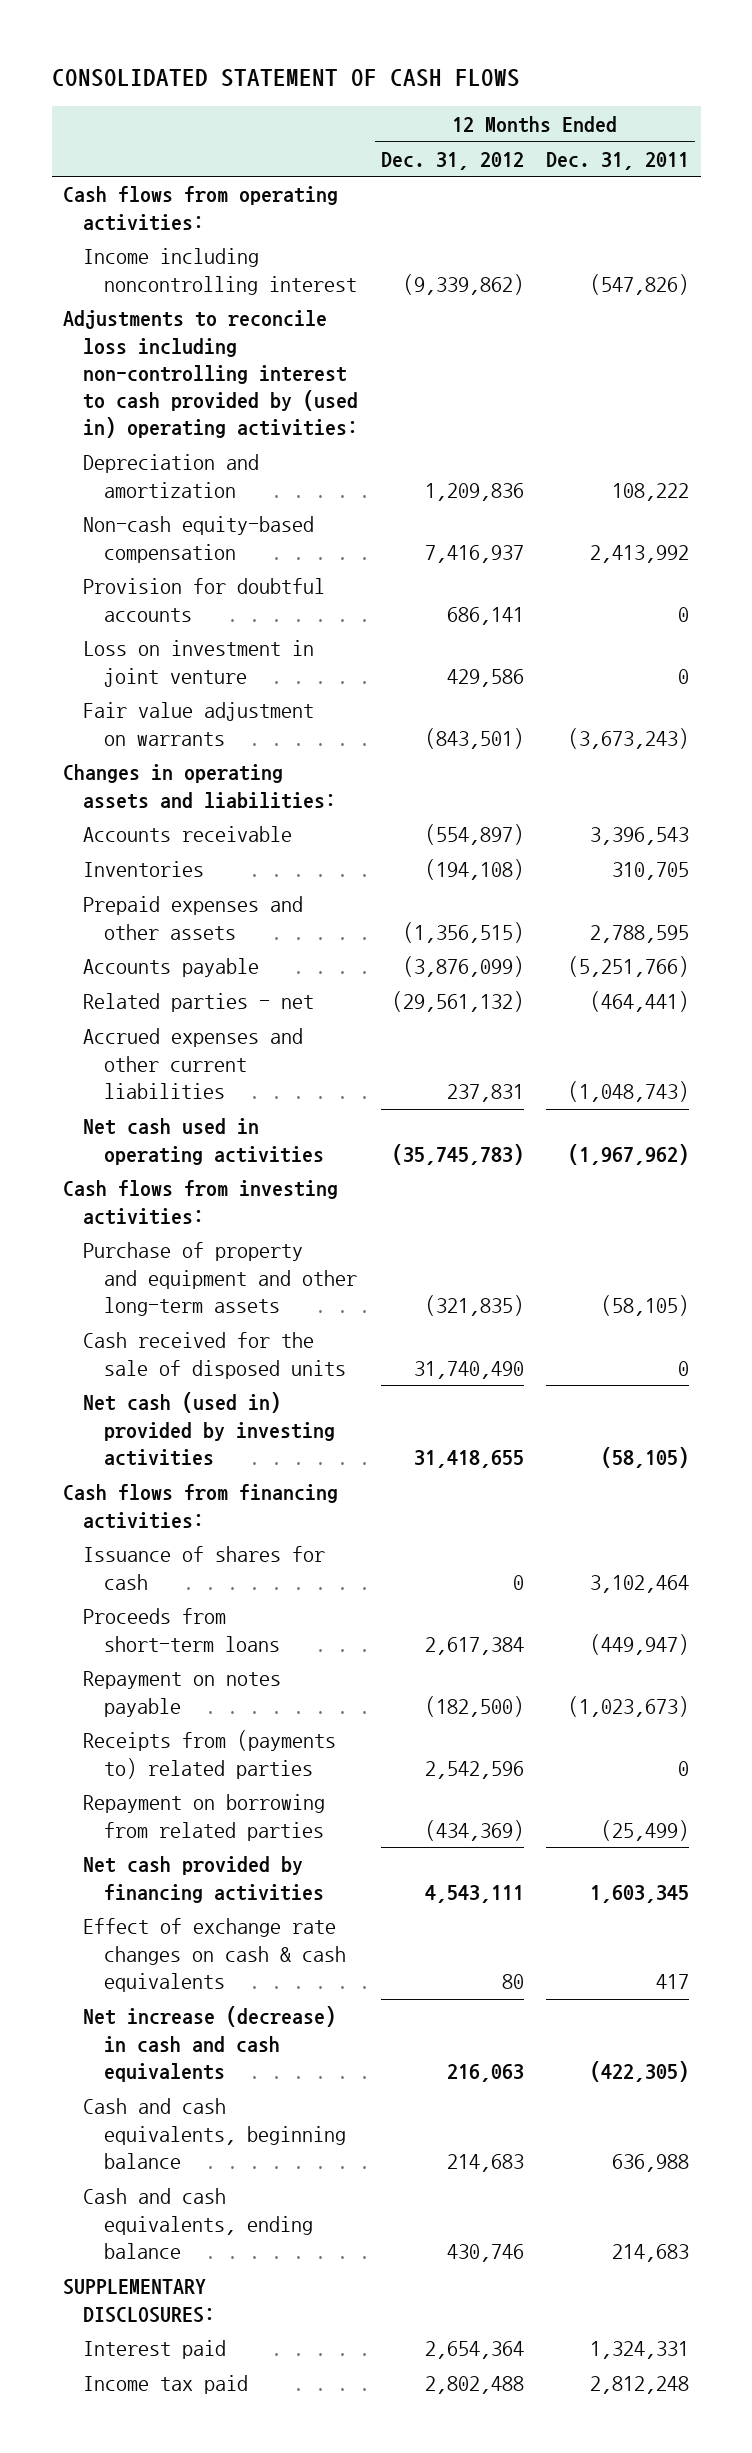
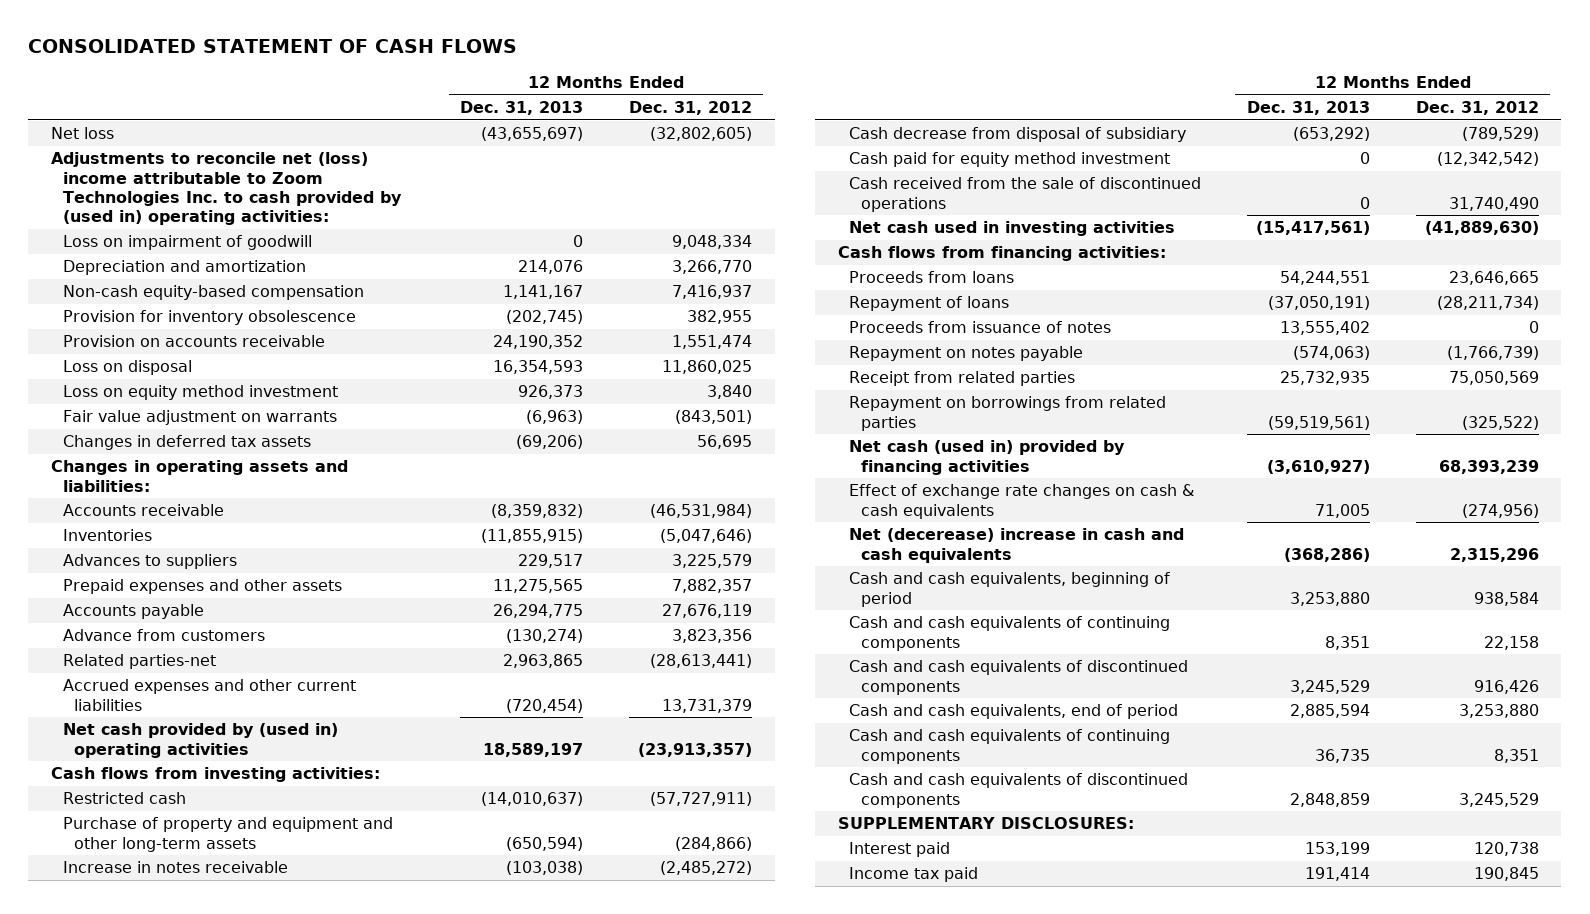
[546,151,690,170] Dec. 31, 2011 -> none
none -> [460,101,584,116] Dec. 31, 2013
[63,186,339,231] Cash flows from operating activities: -> none
[83,248,357,295] Income including noncontrolling interest -> none
none -> [51,127,115,140] Net loss
[63,310,359,439] Adjustments to reconcile loss including non-controlling interest to cash provided by (used in) operating activities: -> [51,152,402,226] Adjustments to reconcile net (loss) income attributable to Zoom Technologies Inc. to cash provided by (used in) operating activities:
none -> [62,235,312,251] Loss on impairment of goodwill
[424,482,524,501] 1,209,836 -> [671,260,752,275] 3,266,770
none -> [62,310,356,326] Provision for inventory obsolescence
[83,578,326,622] Provision for doubtful accounts -> [62,335,325,348] Provision on accounts receivable
[446,606,524,625] 686,141 -> [671,335,752,350] 1,551,474
none -> [62,360,192,376] Loss on disposal
[83,640,315,687] Loss on investment in joint venture -> [62,385,338,401] Loss on equity method investment
[446,668,524,687] 429,586 -> [706,385,752,400] 3,840
none -> [62,435,311,451] Changes in deferred tax assets
[424,824,524,846] (554,897) -> [649,504,752,519] (46,531,984)
[424,859,524,881] (194,108) -> [659,529,752,544] (5,047,646)
none -> [62,554,237,570] Advances to suppliers
[402,921,524,943] (1,356,515) -> [671,579,752,594] 7,882,357
[402,956,524,978] (3,876,099) -> [661,604,752,619] 27,676,119
none -> [62,629,265,642] Advance from customers
[83,993,315,1013] Related parties - net -> [62,654,216,670] Related parties-net
[391,991,524,1013] (29,561,132) -> [649,654,752,669] (28,613,441)
[446,1083,524,1102] 237,831 -> [661,698,752,713] 13,731,379
[83,1118,324,1165] Net cash used in operating activities -> [62,723,338,758] Net cash provided by (used in) operating activities
[391,1143,524,1165] (35,745,783) -> [637,742,752,757] (23,913,357)
none -> [62,792,186,805] Restricted cash
[424,1294,524,1316] (321,835) -> [674,836,752,851] (284,866)
none -> [62,861,288,874] Increase in notes receivable
none -> [849,127,1187,143] Cash decrease from disposal of subsidiary
none -> [849,152,1171,168] Cash paid for equity method investment
[83,1332,346,1379] Cash received for the sale of disposed units -> [849,177,1202,212] Cash received from the sale of discontinued operations
[83,1392,335,1466] Net cash (used in) provided by investing activities -> [849,221,1176,237] Net cash used in investing activities
[413,1449,524,1468] 31,418,655 -> [1424,221,1539,236] (41,889,630)
[83,1546,326,1590] Issuance of shares for cash -> none
[83,1608,280,1652] Proceeds from short-term loans -> [849,271,1015,284] Proceeds from loans
[424,1636,524,1655] 2,617,384 -> [1448,271,1539,286] 23,646,665
none -> [849,296,1010,312] Repayment of loans
none -> [849,321,1112,334] Proceeds from issuance of notes
[424,1695,524,1717] (182,500) -> [1446,346,1539,361] (1,766,739)
[83,1730,337,1779] Receipts from (payments to) related parties -> [849,371,1076,387] Receipt from related parties
[424,1760,524,1779] 2,542,596 -> [1448,371,1539,386] 75,050,569
[83,1794,326,1841] Repayment on borrowing from related parties -> [849,396,1167,431] Repayment on borrowings from related parties
[424,1819,524,1841] (434,369) -> [1461,415,1539,430] (325,522)
[83,1856,324,1903] Net cash provided by financing activities -> [849,440,1126,475] Net cash (used in) provided by financing activities
[424,1884,524,1903] 4,543,111 -> [1438,459,1539,474] 68,393,239
[501,1973,524,1989] 80 -> [1461,503,1539,518] (274,956)
[83,2006,337,2082] Net increase (decrease) in cash and cash equivalents -> [849,528,1185,563] Net (decerease) increase in cash and cash equivalents
[446,2063,524,2082] 216,063 -> [1449,547,1539,562] 2,315,296
none -> [849,572,1171,607] Cash and cash equivalents, beginning of period
[83,2098,346,2169] Cash and cash equivalents, beginning balance -> [849,616,1171,651] Cash and cash equivalents of continuing components
[446,2153,524,2172] 214,683 -> [1483,635,1539,650] 22,158
none -> [849,660,1189,695] Cash and cash equivalents of discontinued components
none -> [849,704,1179,720] Cash and cash equivalents, end of period
[83,2188,313,2259] Cash and cash equivalents, ending balance -> [849,729,1171,764] Cash and cash equivalents of continuing components
[446,2243,524,2262] 430,746 -> [1493,748,1539,763] 8,351
none -> [849,773,1189,808] Cash and cash equivalents of discontinued components
[424,2341,524,2360] 2,654,364 -> [1473,842,1539,857] 120,738
[424,2376,524,2395] 2,802,488 -> [1473,867,1539,882] 190,845

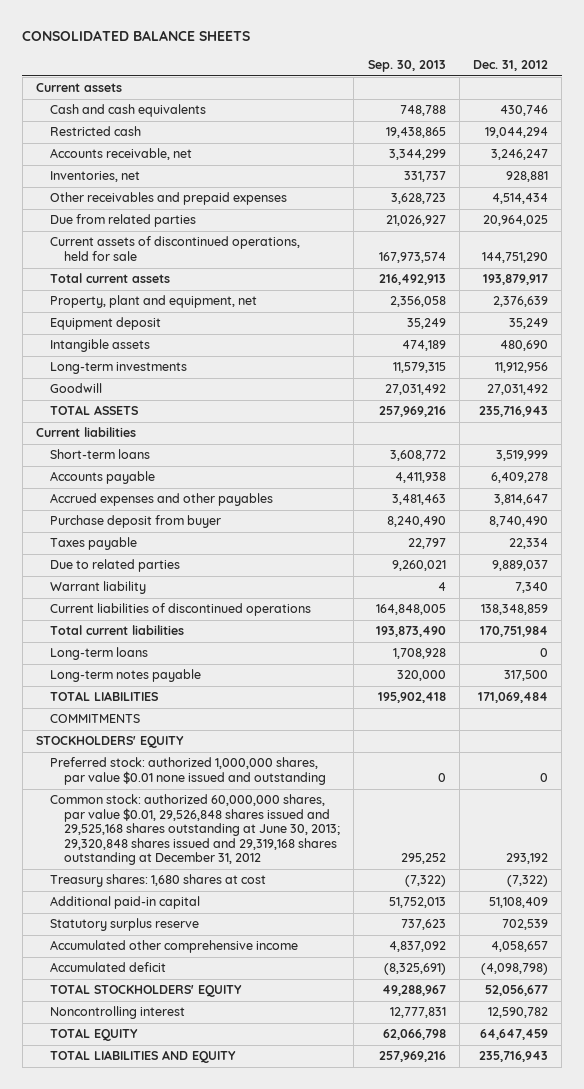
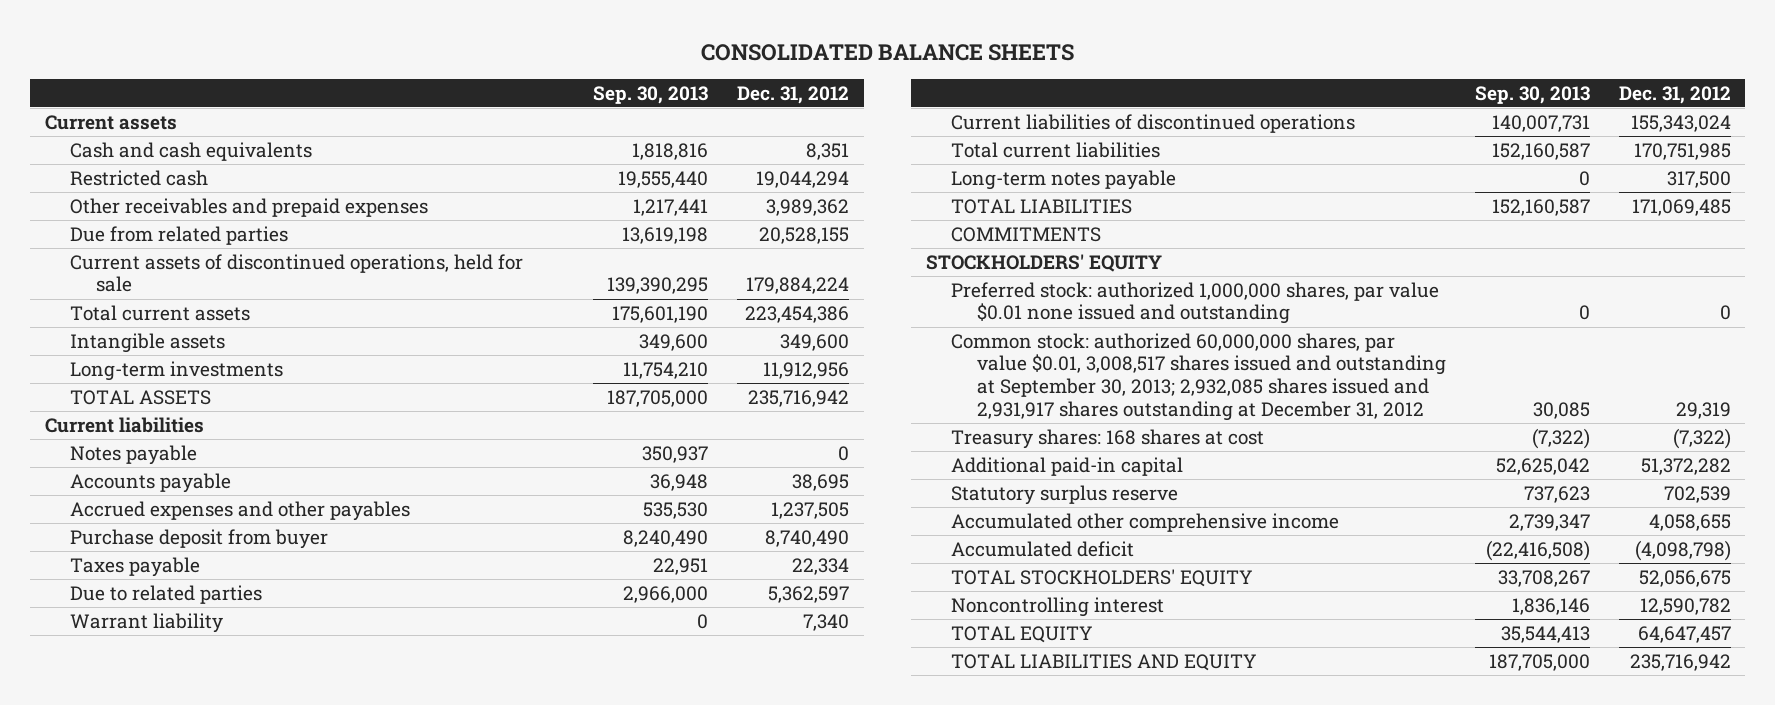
[50,148,193,161] Accounts receivable, net -> none
[50,171,141,183] Inventories, net -> none
[50,295,258,309] Property, plant and equipment, net -> none
[50,317,162,331] Equipment deposit -> none
[50,383,103,394] Goodwill -> none
[399,105,446,117] 748,788 -> [632,142,709,160] 1,818,816
[499,105,548,117] 430,746 -> [806,142,850,160] 8,351
[385,127,446,139] 19,438,865 -> [618,170,709,188] 19,555,440
[390,193,446,205] 3,628,723 -> [633,198,709,216] 1,217,441
[491,193,548,205] 4,514,434 -> [766,198,850,216] 3,989,362
[385,215,446,227] 21,026,927 -> [622,226,709,244] 13,619,198
[482,215,548,227] 20,964,025 -> [759,226,850,244] 20,528,155
[378,251,446,263] 167,973,574 -> [607,277,709,295] 139,390,295
[481,251,548,263] 144,751,290 -> [746,277,850,295] 179,884,224
[378,274,446,286] 216,492,913 -> [612,305,709,323] 175,601,190
[482,274,548,286] 193,879,917 -> [745,305,850,323] 223,454,386
[401,340,446,352] 474,189 -> [639,333,709,351] 349,600
[499,340,548,352] 480,690 -> [780,333,850,351] 349,600
[392,362,446,374] 11,579,315 -> [623,361,709,379] 11,754,210
[378,406,446,418] 257,969,216 -> [607,389,709,407] 187,705,000
[478,406,548,418] 235,716,943 -> [748,389,850,407] 235,716,942
[50,449,151,460] Short-term loans -> none
none -> [70,444,198,465] Notes payable
[394,472,446,484] 4,411,938 -> [650,473,709,491] 36,948
[490,472,548,484] 6,409,278 -> [792,473,850,491] 38,695
[391,494,446,506] 3,481,463 -> [643,501,709,519] 535,530
[493,494,548,506] 3,814,647 -> [771,501,850,519] 1,237,505
[50,647,149,661] Long-term loans -> none
[407,538,446,550] 22,797 -> [653,557,709,575] 22,951
[391,560,446,572] 9,260,021 -> [623,585,709,603] 2,966,000
[491,560,548,572] 9,889,037 -> [768,585,850,603] 5,362,597
[437,582,446,592] 4 -> [697,613,709,629] 0
[375,604,446,616] 164,848,005 -> [1491,114,1590,132] 140,007,731
[480,604,548,616] 138,348,859 -> [1630,114,1731,132] 155,343,024
[375,626,446,638] 193,873,490 -> [1491,142,1590,160] 152,160,587
[479,626,548,638] 170,751,984 -> [1633,142,1731,160] 170,751,985
[396,670,446,682] 320,000 -> [1578,170,1590,186] 0
[377,692,446,704] 195,902,418 -> [1491,198,1590,216] 152,160,587
[477,692,548,704] 171,069,484 -> [1631,198,1731,216] 171,069,485
[50,794,341,865] Common stock: authorized 60,000,000 shares, par value $0.01, 29,526,848 shares issued and 29,525,168 shares outstanding at June 30, 2013; 29,320,848 shares issued and 29,319,168 shares outstanding at December 31, 2012 -> [951,332,1446,421] Common stock: authorized 60,000,000 shares, par value $0.01, 3,008,517 shares issued and outstanding at September 30, 2013; 2,932,085 shares issued and 2,931,917 shares outstanding at December 31, 2012
[400,852,446,864] 295,252 -> [1532,401,1590,419] 30,085
[505,852,548,864] 293,192 -> [1675,401,1731,419] 29,319
[50,874,267,888] Treasury shares: 1,680 shares at cost -> [951,428,1265,449] Treasury shares: 168 shares at cost
[388,897,446,909] 51,752,013 -> [1495,457,1590,475] 52,625,042
[488,897,548,909] 51,108,409 -> [1640,457,1731,475] 51,372,282
[388,941,446,953] 4,837,092 -> [1508,513,1590,531] 2,739,347
[490,941,548,953] 4,058,657 -> [1648,513,1731,531] 4,058,655
[383,963,446,976] (8,325,691) -> [1485,539,1590,561] (22,416,508)
[381,985,446,997] 49,288,967 -> [1497,569,1590,587] 33,708,267
[484,985,548,997] 52,056,677 -> [1638,569,1731,587] 52,056,675
[389,1007,446,1019] 12,777,831 -> [1511,597,1590,615] 1,836,146
[382,1029,446,1041] 62,066,798 -> [1500,625,1590,643] 35,544,413
[479,1029,548,1041] 64,647,459 -> [1637,625,1731,643] 64,647,457
[378,1051,446,1063] 257,969,216 -> [1488,653,1590,671] 187,705,000
[478,1051,548,1063] 235,716,943 -> [1629,653,1731,671] 235,716,942

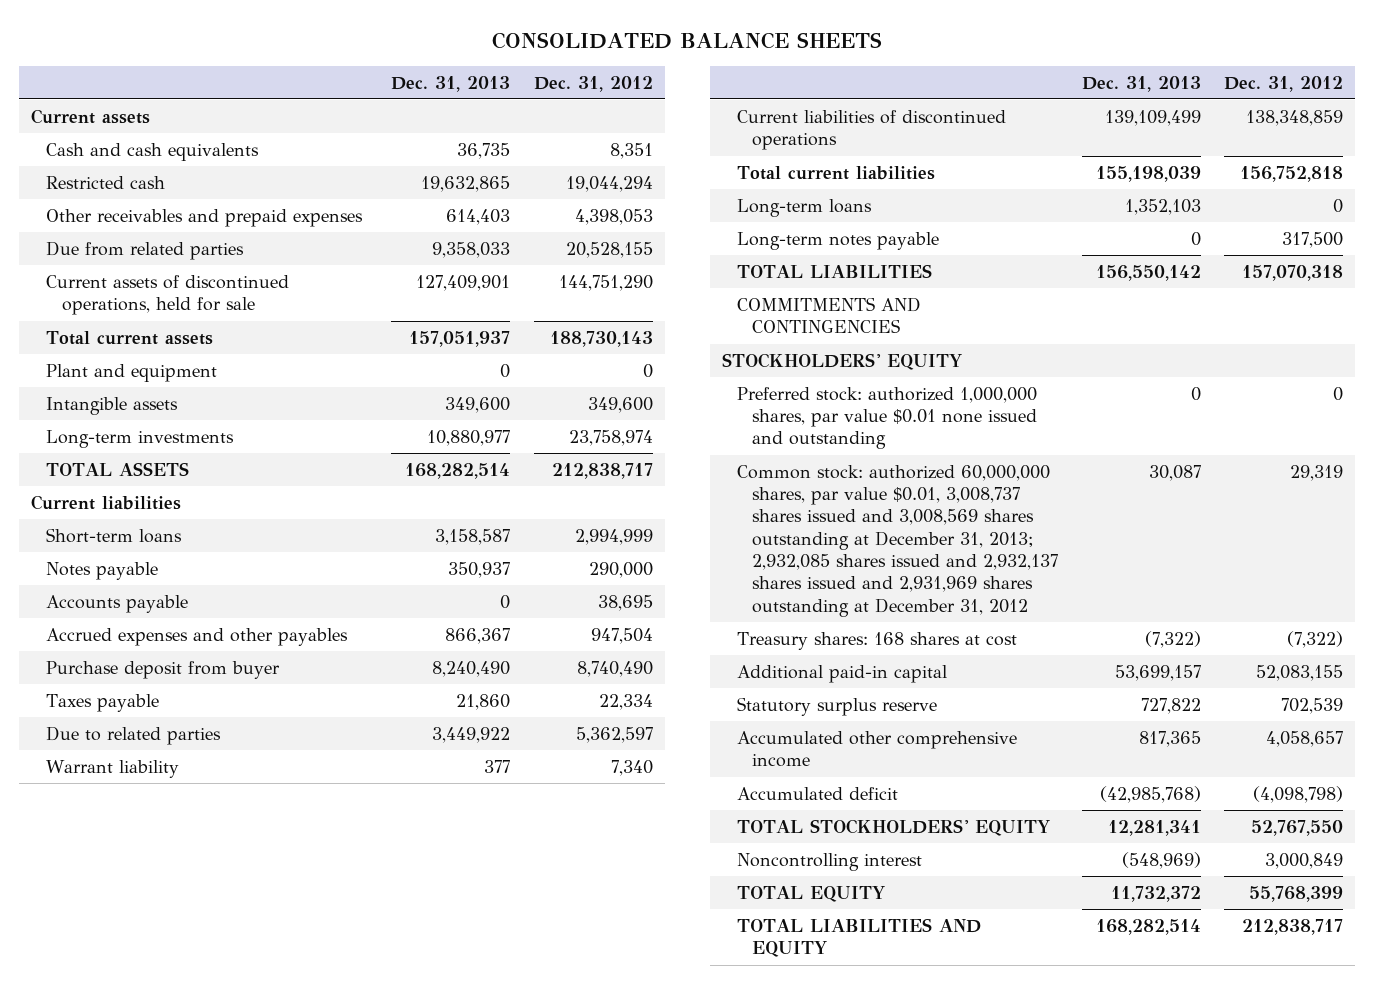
[593,85,709,104] Sep. 30, 2013 -> none
none -> [391,75,511,92] Dec. 31, 2013
[766,198,850,216] 3,989,362 -> [574,208,653,225] 4,398,053
[746,277,850,295] 179,884,224 -> [558,274,653,291] 144,751,290
[745,305,850,323] 223,454,386 -> [549,330,653,347] 188,730,143
none -> [46,363,218,382] Plant and equipment
[763,361,850,379] 11,912,956 -> [568,429,653,446] 23,758,974
[748,389,850,407] 235,716,942 -> [551,462,653,479] 212,838,717
none -> [46,527,183,543] Short-term loans
[838,445,850,461] 0 -> [588,561,653,578] 290,000
[771,501,850,519] 1,237,505 -> [590,627,653,644] 947,504
[1630,114,1731,132] 155,343,024 -> [1246,109,1344,126] 138,348,859
[1633,142,1731,160] 170,751,985 -> [1240,165,1344,182] 156,752,818
none -> [737,198,873,217] Long-term loans
[1631,198,1731,216] 171,069,485 -> [1242,264,1344,281] 157,070,318
[951,226,1102,242] COMMITMENTS -> [737,296,922,334] COMMITMENTS AND CONTINGENCIES
[951,332,1446,421] Common stock: authorized 60,000,000 shares, par value $0.01, 3,008,517 shares issued and outstanding at September 30, 2013; 2,932,085 shares issued and 2,931,917 shares outstanding at December 31, 2012 -> [737,464,1059,617] Common stock: authorized 60,000,000 shares, par value $0.01, 3,008,737 shares issued and 3,008,569 shares outstanding at December 31, 2013; 2,932,085 shares issued and 2,932,137 shares issued and 2,931,969 shares outstanding at December 31, 2012
[1640,457,1731,475] 51,372,282 -> [1256,664,1344,681] 52,083,155
[1648,513,1731,531] 4,058,655 -> [1266,730,1344,747] 4,058,657
[1638,569,1731,587] 52,056,675 -> [1251,819,1344,836] 52,767,550
[1639,597,1731,615] 12,590,782 -> [1265,852,1344,869] 3,000,849
[1637,625,1731,643] 64,647,457 -> [1249,885,1344,902] 55,768,399
[1629,653,1731,671] 235,716,942 -> [1242,918,1344,935] 212,838,717

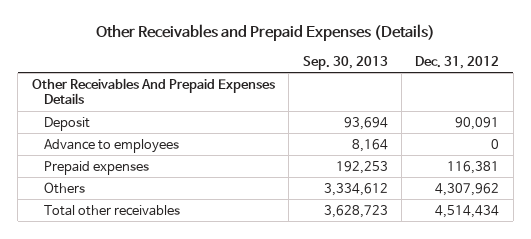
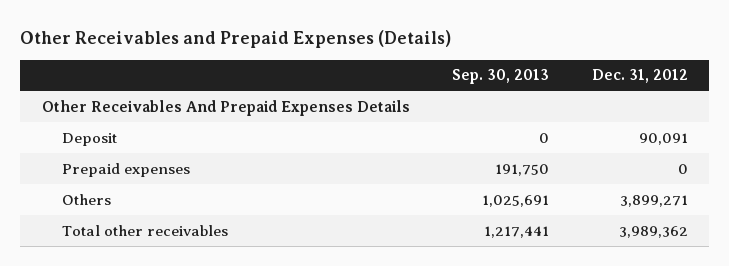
[43,138,179,153] Advance to employees -> none
[343,116,388,130] 93,694 -> [539,132,550,143] 0
[335,160,388,174] 192,253 -> [495,163,550,176] 191,750
[447,160,500,174] 116,381 -> [677,163,688,174] 0
[323,182,388,196] 3,334,612 -> [482,194,550,207] 1,025,691
[435,182,500,196] 4,307,962 -> [619,194,688,207] 3,899,271
[323,204,388,218] 3,628,723 -> [484,225,550,238] 1,217,441
[435,204,500,218] 4,514,434 -> [618,225,688,238] 3,989,362

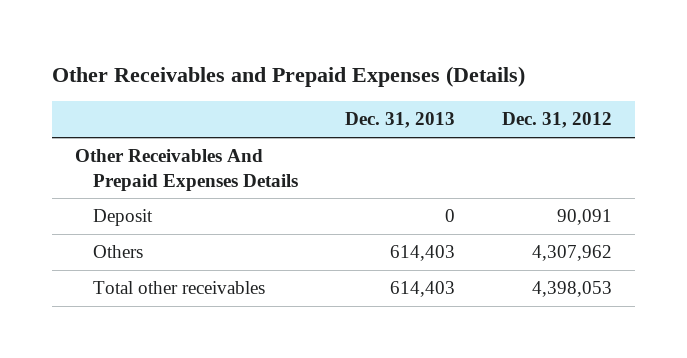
[452,69,550,85] Sep. 30, 2013 -> none
none -> [344,112,455,129] Dec. 31, 2013
[61,162,190,177] Prepaid expenses -> none
[619,194,688,207] 3,899,271 -> [531,245,612,262] 4,307,962
[618,225,688,238] 3,989,362 -> [531,281,612,298] 4,398,053

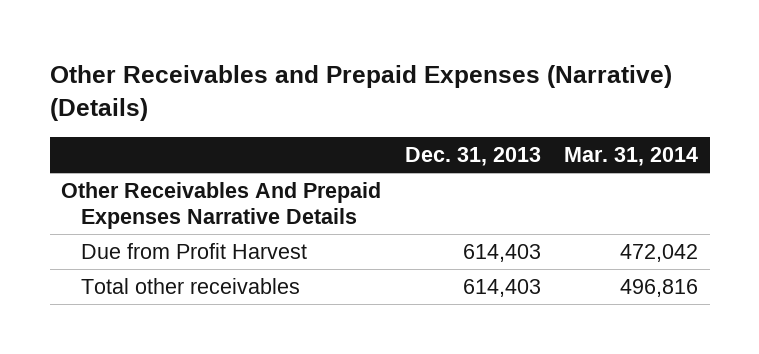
[51,65,525,87] Other Receivables and Prepaid Expenses (Details) -> [49,64,672,122] Other Receivables and Prepaid Expenses (Narrative) (Details)
[501,112,612,129] Dec. 31, 2012 -> none
none -> [564,147,699,167] Mar. 31, 2014
[92,209,153,227] Deposit -> none
[75,149,298,191] Other Receivables And Prepaid Expenses Details -> [61,181,382,229] Other Receivables And Prepaid Expenses Narrative Details
[92,245,143,259] Others -> [80,242,307,259] Due from Profit Harvest

